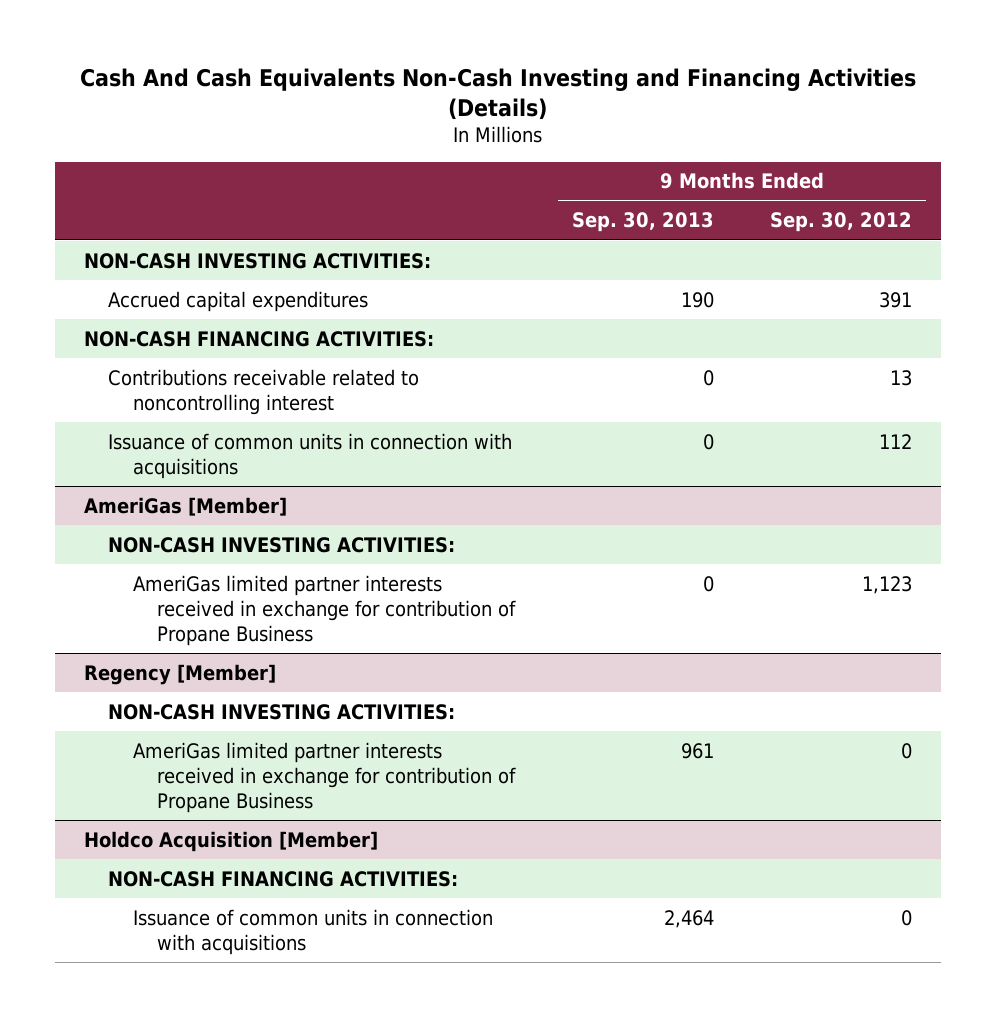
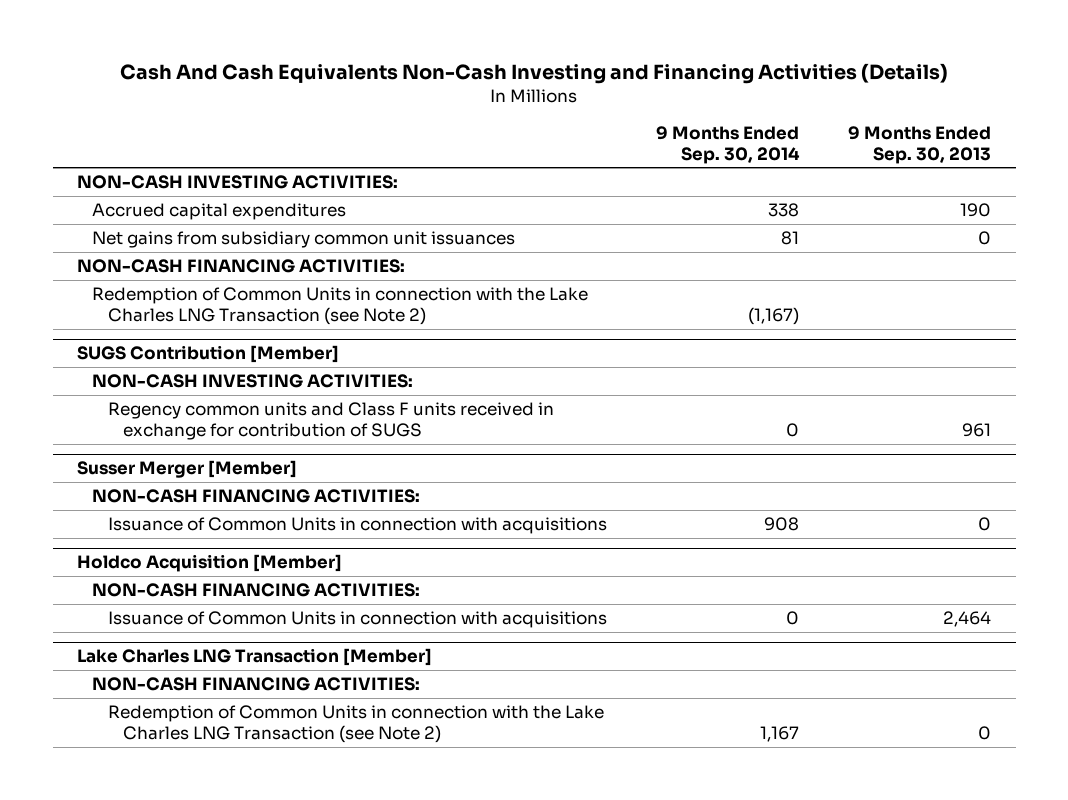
[770,212,913,233] Sep. 30, 2012 -> none
none -> [655,125,800,164] 9 Months Ended Sep. 30, 2014
none -> [92,230,516,248] Net gains from subsidiary common unit issuances
[108,368,420,415] Contributions receivable related to noncontrolling interest -> none
[108,432,513,479] Issuance of common units in connection with acquisitions -> none
[83,496,287,516] AmeriGas [Member] -> none
[108,536,456,553] NON-CASH INVESTING ACTIVITIES: -> none
[132,574,517,647] AmeriGas limited partner interests received in exchange for contribution of Propane Business -> none
[83,663,276,685] Regency [Member] -> none
none -> [92,286,589,325] Redemption of Common Units in connection with the Lake Charles LNG Transaction (see Note 2)
none -> [77,345,340,364] SUGS Contribution [Member]
[132,741,517,814] AmeriGas limited partner interests received in exchange for contribution of Propane Business -> [107,401,554,440] Regency common units and Class F units received in exchange for contribution of SUGS
none -> [77,460,298,479] Susser Merger [Member]
none -> [92,488,421,503] NON-CASH FINANCING ACTIVITIES:
none -> [107,516,607,534] Issuance of Common Units in connection with acquisitions
[132,908,493,955] Issuance of common units in connection with acquisitions -> [107,610,607,628] Issuance of Common Units in connection with acquisitions
none -> [77,648,433,667] Lake Charles LNG Transaction [Member]
none -> [92,676,421,691] NON-CASH FINANCING ACTIVITIES:
none -> [107,704,604,743] Redemption of Common Units in connection with the Lake Charles LNG Transaction (see Note 2)

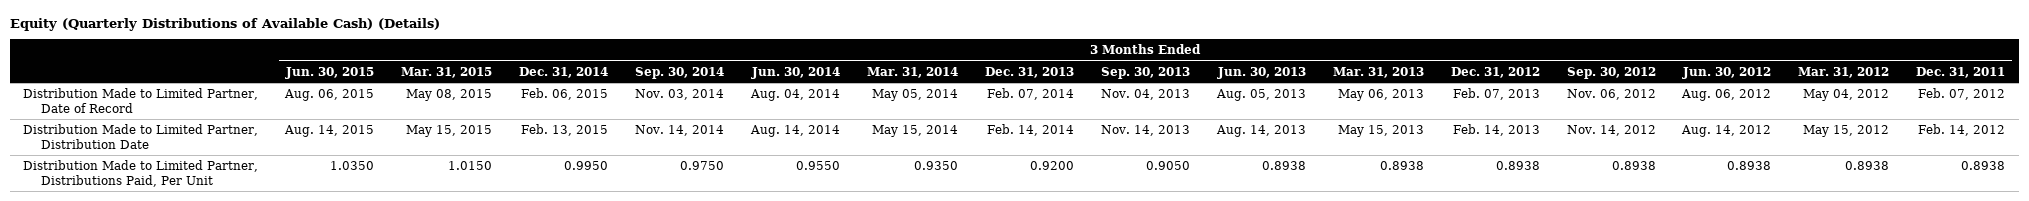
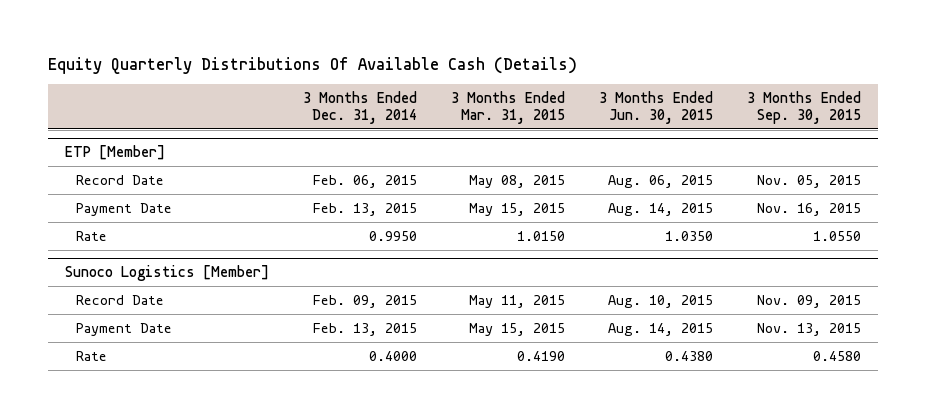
[9,17,440,31] Equity (Quarterly Distributions of Available Cash) (Details) -> [47,56,577,74] Equity Quarterly Distributions Of Available Cash (Details)
[635,66,725,79] Sep. 30, 2014 -> none
[750,66,840,79] Jun. 30, 2014 -> none
[866,66,958,78] Mar. 31, 2014 -> none
[984,66,1074,78] Dec. 31, 2013 -> none
[1100,66,1190,79] Sep. 30, 2013 -> none
[1216,66,1306,79] Jun. 30, 2013 -> none
[1332,66,1424,78] Mar. 31, 2013 -> none
[1450,66,1540,78] Dec. 31, 2012 -> none
[1566,66,1656,79] Sep. 30, 2012 -> none
[1682,66,1772,79] Jun. 30, 2012 -> none
[1798,66,1890,78] Mar. 31, 2012 -> none
[1916,66,2006,78] Dec. 31, 2011 -> none
none -> [747,91,862,124] 3 Months Ended Sep. 30, 2015
none -> [64,145,165,161] ETP [Member]
[23,87,259,113] Distribution Made to Limited Partner, Date of Record -> [75,174,164,185] Record Date
[23,123,259,149] Distribution Made to Limited Partner, Distribution Date -> [75,202,172,216] Payment Date
[23,159,259,187] Distribution Made to Limited Partner, Distributions Paid, Per Unit -> [75,230,107,241] Rate
none -> [64,265,269,282] Sunoco Logistics [Member]
none -> [75,294,164,305] Record Date
none -> [75,322,172,336] Payment Date
none -> [75,350,107,361] Rate

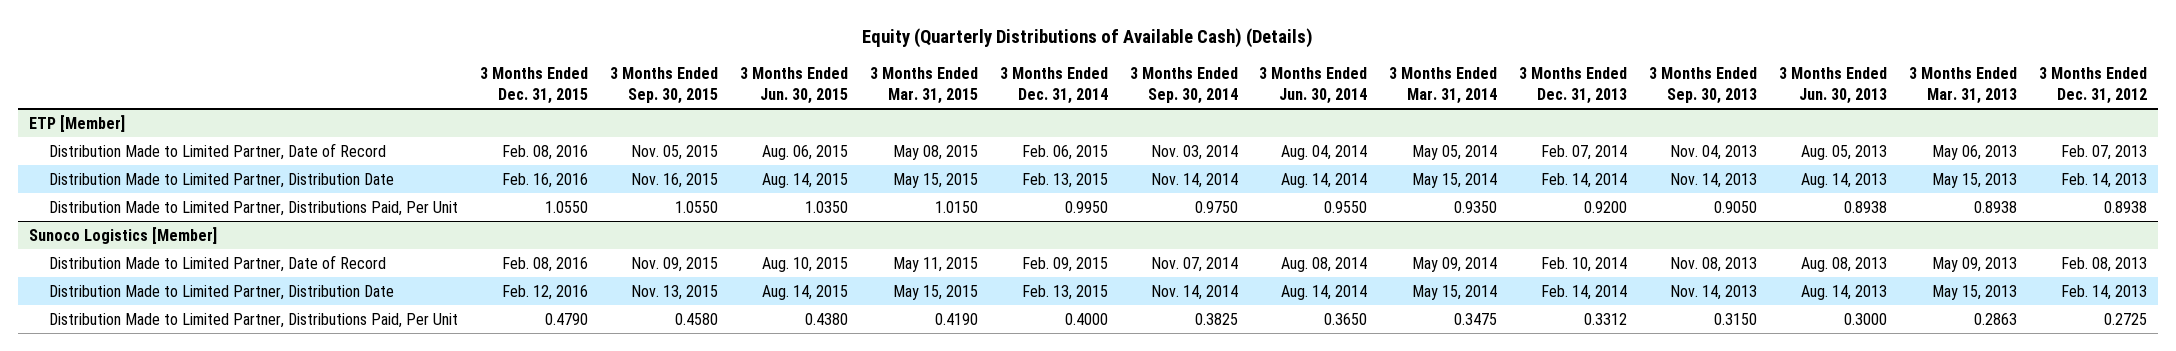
[47,56,577,74] Equity Quarterly Distributions Of Available Cash (Details) -> [861,28,1313,49] Equity (Quarterly Distributions of Available Cash) (Details)
none -> [480,67,589,105] 3 Months Ended Dec. 31, 2015
none -> [1129,67,1238,105] 3 Months Ended Sep. 30, 2014
none -> [1259,67,1368,105] 3 Months Ended Jun. 30, 2014
none -> [1389,67,1498,105] 3 Months Ended Mar. 31, 2014
none -> [1519,67,1628,105] 3 Months Ended Dec. 31, 2013
none -> [1649,67,1758,105] 3 Months Ended Sep. 30, 2013
none -> [1778,67,1887,105] 3 Months Ended Jun. 30, 2013
none -> [1908,67,2017,105] 3 Months Ended Mar. 31, 2013
none -> [2038,67,2147,105] 3 Months Ended Dec. 31, 2012
[75,174,164,185] Record Date -> [49,142,387,160] Distribution Made to Limited Partner, Date of Record
[75,202,172,216] Payment Date -> [49,172,395,188] Distribution Made to Limited Partner, Distribution Date
[75,230,107,241] Rate -> [49,200,459,216] Distribution Made to Limited Partner, Distributions Paid, Per Unit
[75,294,164,305] Record Date -> [49,254,387,272] Distribution Made to Limited Partner, Date of Record
[75,322,172,336] Payment Date -> [49,284,395,300] Distribution Made to Limited Partner, Distribution Date
[75,350,107,361] Rate -> [49,312,459,328] Distribution Made to Limited Partner, Distributions Paid, Per Unit

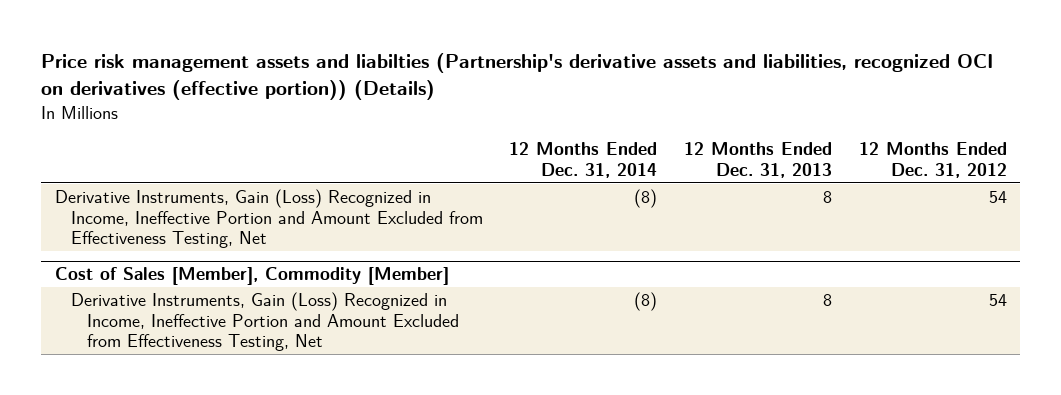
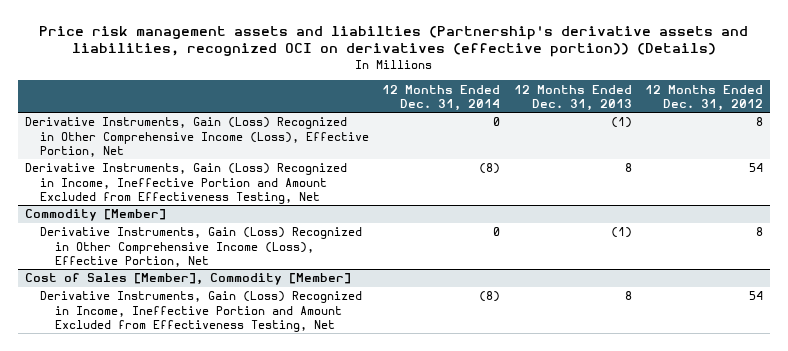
none -> [24,117,369,157] Derivative Instruments, Gain (Loss) Recognized in Other Comprehensive Income (Loss), Effective Portion, Net
none -> [24,209,166,222] Commodity [Member]
none -> [39,227,362,267] Derivative Instruments, Gain (Loss) Recognized in Other Comprehensive Income (Loss), Effective Portion, Net

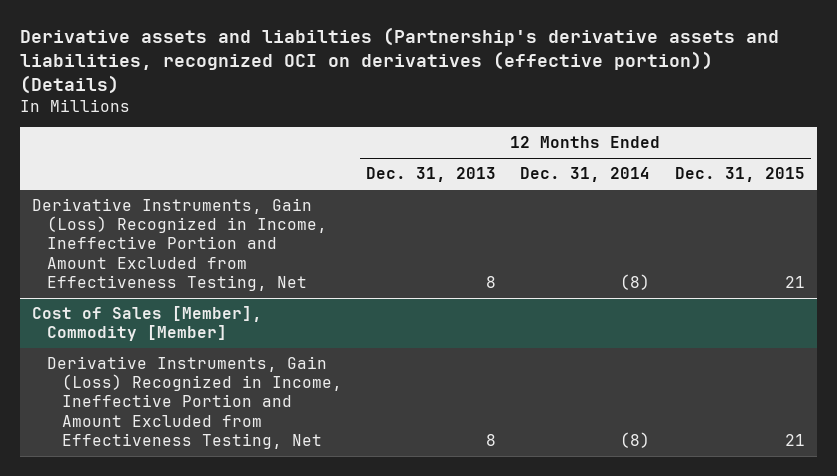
[38,25,748,58] Price risk management assets and liabilties (Partnership's derivative assets and liabilities, recognized OCI on derivatives (effective portion)) (Details) -> [19,27,779,94] Derivative assets and liabilties (Partnership's derivative assets and liabilities, recognized OCI on derivatives (effective portion)) (Details)
[645,84,764,111] 12 Months Ended Dec. 31, 2012 -> none
none -> [674,167,805,183] Dec. 31, 2015
[24,117,369,157] Derivative Instruments, Gain (Loss) Recognized in Other Comprehensive Income (Loss), Effective Portion, Net -> none
[24,209,166,222] Commodity [Member] -> none
[39,227,362,267] Derivative Instruments, Gain (Loss) Recognized in Other Comprehensive Income (Loss), Effective Portion, Net -> none

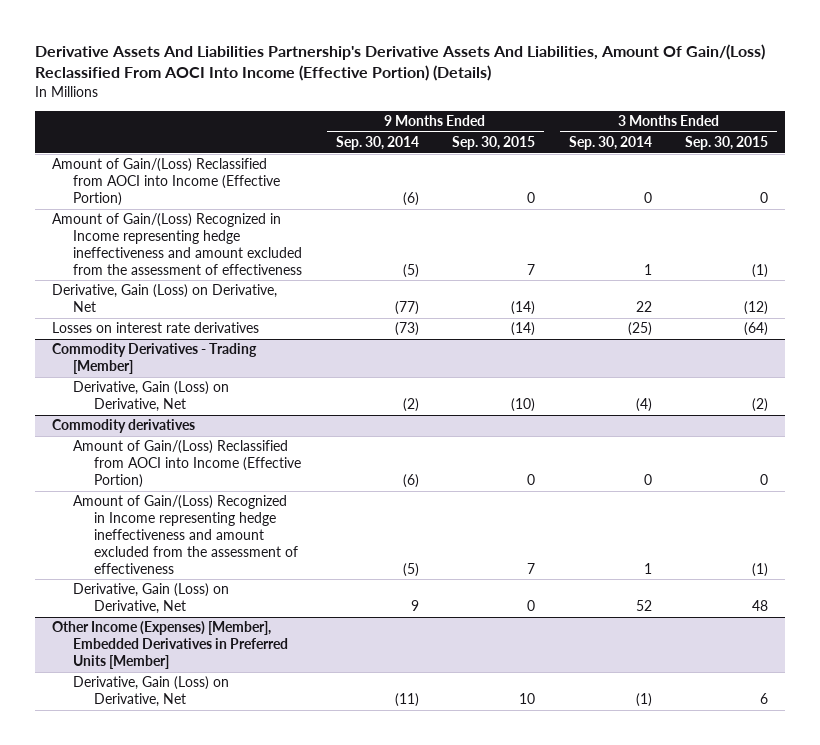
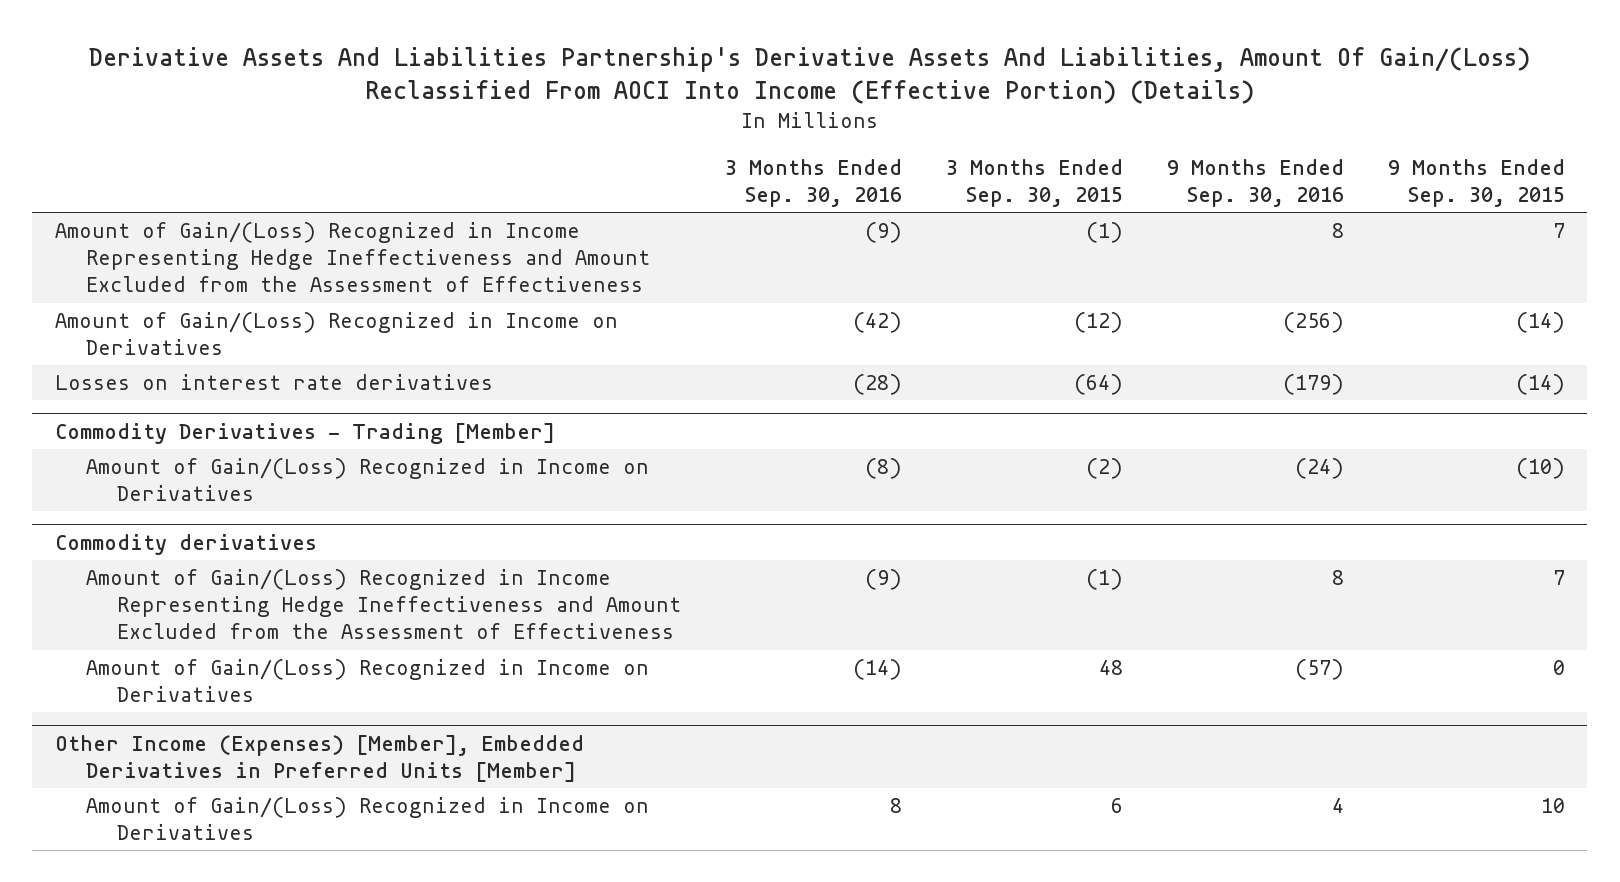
[335,136,419,151] Sep. 30, 2014 -> none
[568,136,652,151] Sep. 30, 2014 -> none
none -> [725,158,903,208] 3 Months Ended Sep. 30, 2016
none -> [1167,158,1345,208] 9 Months Ended Sep. 30, 2016
[52,158,281,207] Amount of Gain/(Loss) Reclassified from AOCI into Income (Effective Portion) -> none
[52,213,303,275] Amount of Gain/(Loss) Recognized in Income representing hedge ineffectiveness and amount excluded from the assessment of effectiveness -> [54,222,650,293] Amount of Gain/(Loss) Recognized in Income Representing Hedge Ineffectiveness and Amount Excluded from the Assessment of Effectiveness
[52,284,278,313] Derivative, Gain (Loss) on Derivative, Net -> [54,312,618,356] Amount of Gain/(Loss) Recognized in Income on Derivatives
[73,381,230,413] Derivative, Gain (Loss) on Derivative, Net -> [85,458,649,502] Amount of Gain/(Loss) Recognized in Income on Derivatives
[73,440,301,489] Amount of Gain/(Loss) Reclassified from AOCI into Income (Effective Portion) -> none
[73,495,298,574] Amount of Gain/(Loss) Recognized in Income representing hedge ineffectiveness and amount excluded from the assessment of effectiveness -> [85,569,682,640] Amount of Gain/(Loss) Recognized in Income Representing Hedge Ineffectiveness and Amount Excluded from the Assessment of Effectiveness
[73,583,230,615] Derivative, Gain (Loss) on Derivative, Net -> [85,659,649,703] Amount of Gain/(Loss) Recognized in Income on Derivatives
[73,676,230,708] Derivative, Gain (Loss) on Derivative, Net -> [85,797,649,841] Amount of Gain/(Loss) Recognized in Income on Derivatives

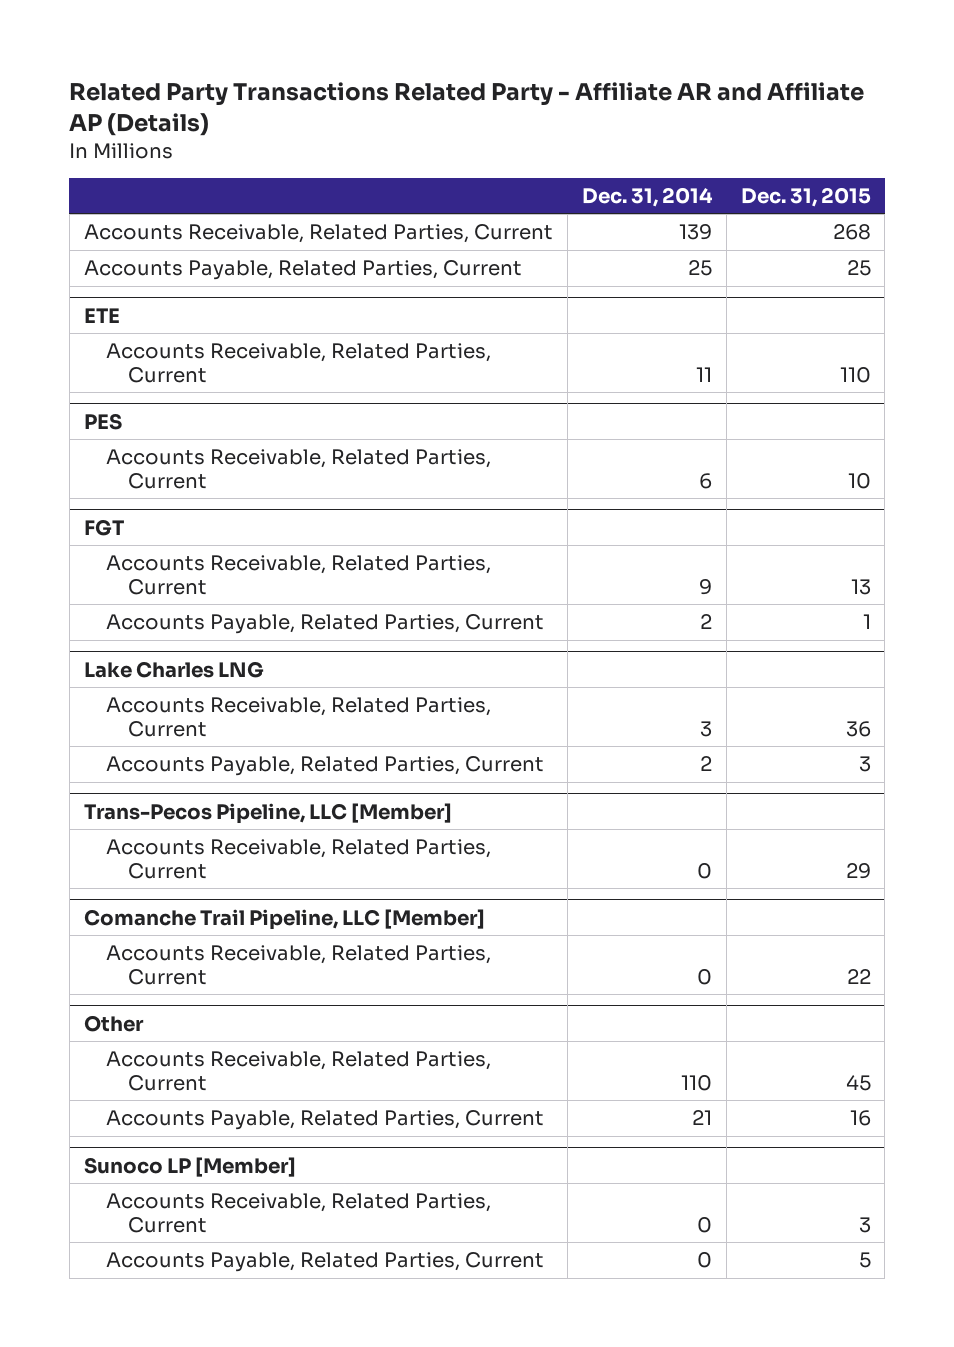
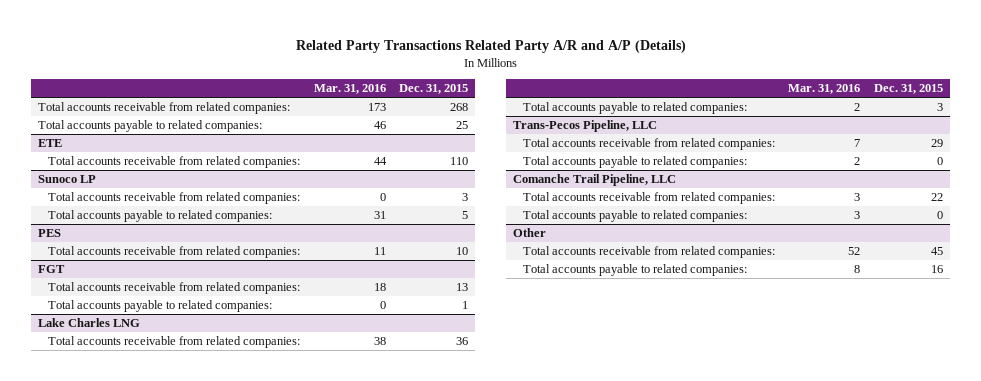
[69,82,865,137] Related Party Transactions Related Party - Affiliate AR and Affiliate AP (Details) -> [295,40,686,54] Related Party Transactions Related Party A/R and A/P (Details)
[581,186,713,207] Dec. 31, 2014 -> none
none -> [313,84,386,95] Mar. 31, 2016
[83,224,553,244] Accounts Receivable, Related Parties, Current -> [38,101,291,114] Total accounts receivable from related companies:
[83,260,522,281] Accounts Payable, Related Parties, Current -> [38,119,263,132] Total accounts payable to related companies:
[105,343,491,383] Accounts Receivable, Related Parties, Current -> [47,155,300,168] Total accounts receivable from related companies:
none -> [38,174,97,183] Sunoco LP
none -> [47,191,300,204] Total accounts receivable from related companies:
none -> [47,209,272,222] Total accounts payable to related companies:
[105,449,491,489] Accounts Receivable, Related Parties, Current -> [47,245,300,258] Total accounts receivable from related companies:
[105,555,491,595] Accounts Receivable, Related Parties, Current -> [47,281,300,294] Total accounts receivable from related companies:
[105,614,544,635] Accounts Payable, Related Parties, Current -> [47,299,272,312] Total accounts payable to related companies:
[105,697,491,737] Accounts Receivable, Related Parties, Current -> [47,335,300,348] Total accounts receivable from related companies:
[105,756,544,777] Accounts Payable, Related Parties, Current -> [522,101,747,114] Total accounts payable to related companies:
[83,802,452,824] Trans-Pecos Pipeline, LLC [Member] -> [512,119,657,132] Trans-Pecos Pipeline, LLC
[105,839,491,879] Accounts Receivable, Related Parties, Current -> [522,137,775,150] Total accounts receivable from related companies:
none -> [522,155,747,168] Total accounts payable to related companies:
[83,908,485,930] Comanche Trail Pipeline, LLC [Member] -> [512,173,676,186] Comanche Trail Pipeline, LLC
[105,945,491,985] Accounts Receivable, Related Parties, Current -> [522,191,775,204] Total accounts receivable from related companies:
none -> [522,209,747,222] Total accounts payable to related companies:
[83,1156,296,1177] Sunoco LP [Member] -> none
[105,1193,491,1233] Accounts Receivable, Related Parties, Current -> none
[105,1252,544,1273] Accounts Payable, Related Parties, Current -> none
[105,1051,491,1091] Accounts Receivable, Related Parties, Current -> [522,245,775,258] Total accounts receivable from related companies:
[105,1110,544,1131] Accounts Payable, Related Parties, Current -> [522,263,747,276] Total accounts payable to related companies:

